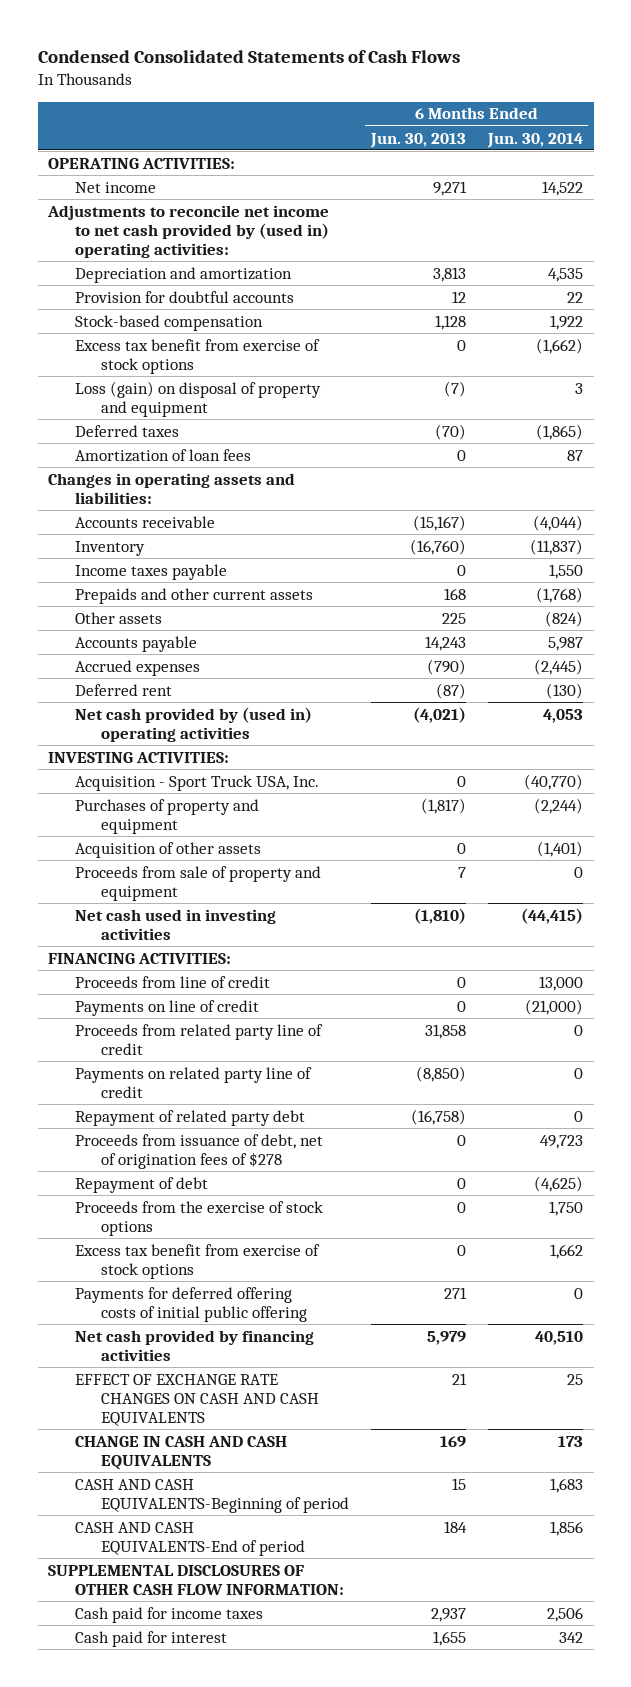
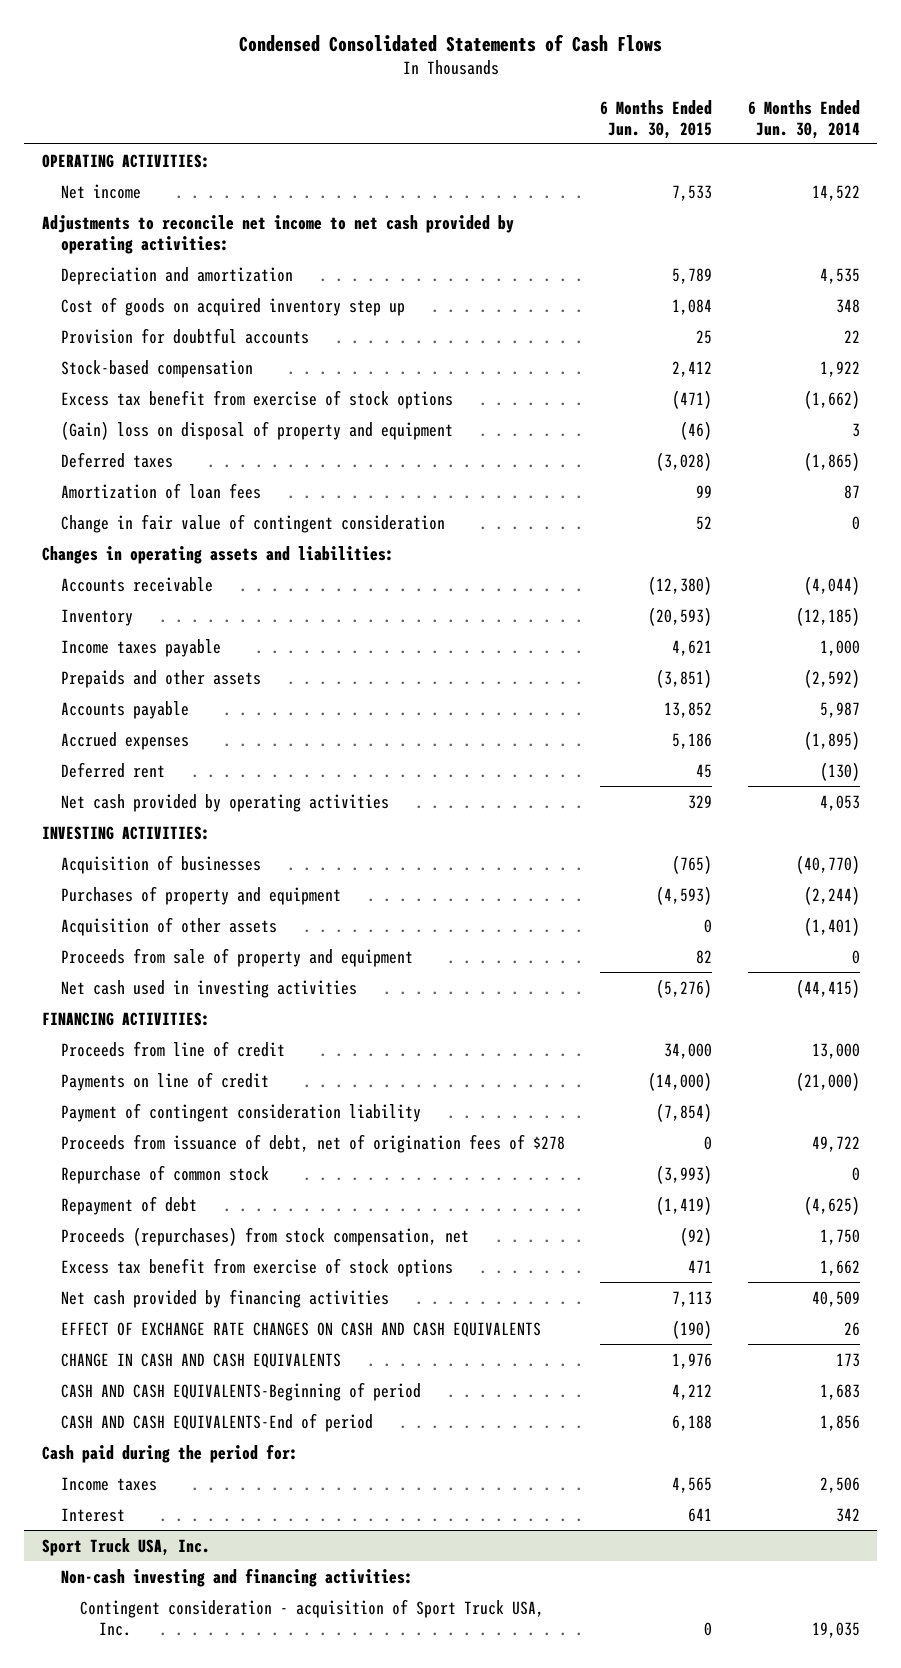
[369,132,466,148] Jun. 30, 2013 -> none
none -> [600,99,713,139] 6 Months Ended Jun. 30, 2015
[47,204,330,258] Adjustments to reconcile net income to net cash provided by (used in) operating activities: -> [41,214,514,254] Adjustments to reconcile net income to net cash provided by operating activities:
none -> [60,296,405,316] Cost of goods on acquired inventory step up
[74,380,321,417] Loss (gain) on disposal of property and equipment -> [60,420,453,440] (Gain) loss on disposal of property and equipment
none -> [60,513,445,533] Change in fair value of contingent consideration
[74,611,162,624] Other assets -> none
[529,538,583,555] (11,837) -> [795,606,860,626] (12,185)
[548,563,583,579] 1,550 -> [819,639,860,656] 1,000
[74,587,313,604] Prepaids and other current assets -> [60,669,261,688] Prepaids and other assets
[535,586,583,603] (1,768) -> [803,668,860,688] (2,592)
[533,658,583,675] (2,445) -> [803,730,860,750] (1,895)
[74,706,312,742] Net cash provided by (used in) operating activities -> [60,793,389,812] Net cash provided by operating activities
[74,774,319,791] Acquisition - Sport Truck USA, Inc. -> [60,854,261,874] Acquisition of businesses
[74,1023,323,1055] Proceeds from related party line of credit -> none
[74,1066,312,1098] Payments on related party line of credit -> none
[74,1109,305,1126] Repayment of related party debt -> none
none -> [60,1102,421,1122] Payment of contingent consideration liability
[539,1134,583,1149] 49,723 -> [811,1135,860,1152] 49,722
none -> [60,1164,269,1184] Repurchase of common stock
[74,1200,323,1236] Proceeds from the exercise of stock options -> [60,1226,469,1246] Proceeds (repurchases) from stock compensation, net
[74,1286,307,1322] Payments for deferred offering costs of initial public offering -> none
[534,1330,583,1345] 40,510 -> [811,1290,860,1307] 40,509
[566,1373,583,1385] 25 -> [843,1321,860,1336] 26
[48,1564,344,1595] SUPPLEMENTAL DISCLOSURES OF OTHER CASH FLOW INFORMATION: -> none
none -> [41,1443,298,1463] Cash paid during the period for:
[74,1606,263,1623] Cash paid for income taxes -> [60,1476,157,1491] Income taxes
[74,1630,227,1647] Cash paid for interest -> [60,1507,125,1522] Interest
none -> [41,1537,210,1556] Sport Truck USA, Inc.
none -> [60,1567,413,1587] Non-cash investing and financing activities:
none -> [80,1598,545,1636] Contingent consideration - acquisition of Sport Truck USA, Inc.

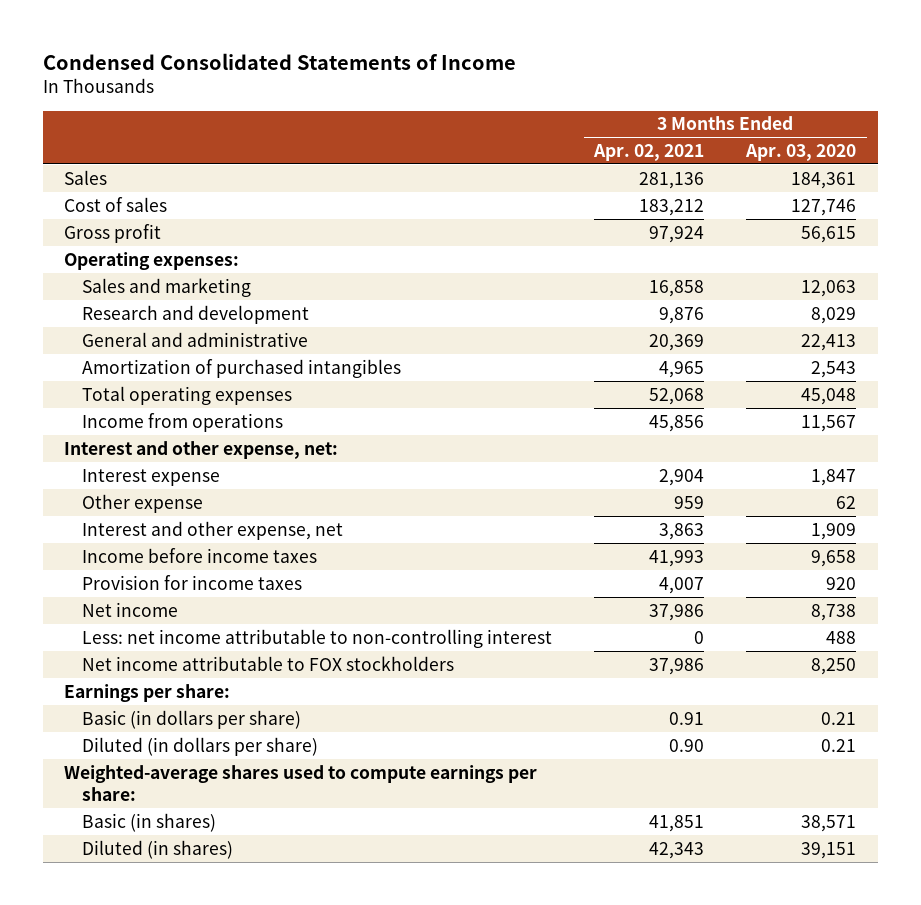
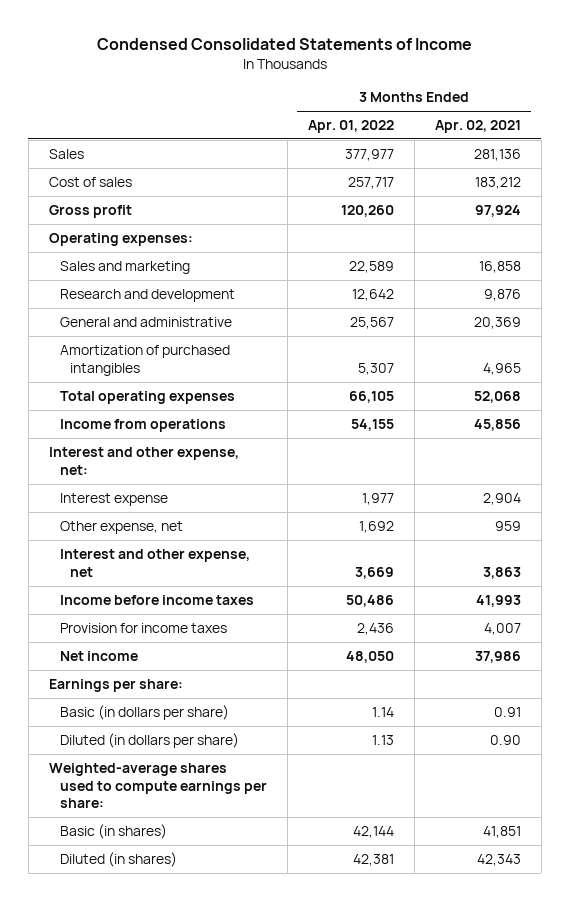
[745,143,857,161] Apr. 03, 2020 -> none
none -> [307,120,394,134] Apr. 01, 2022
[82,493,204,513] Other expense -> [59,521,183,535] Other expense, net
[82,628,553,648] Less: net income attributable to non-controlling interest -> none
[82,655,455,671] Net income attributable to FOX stockholders -> none

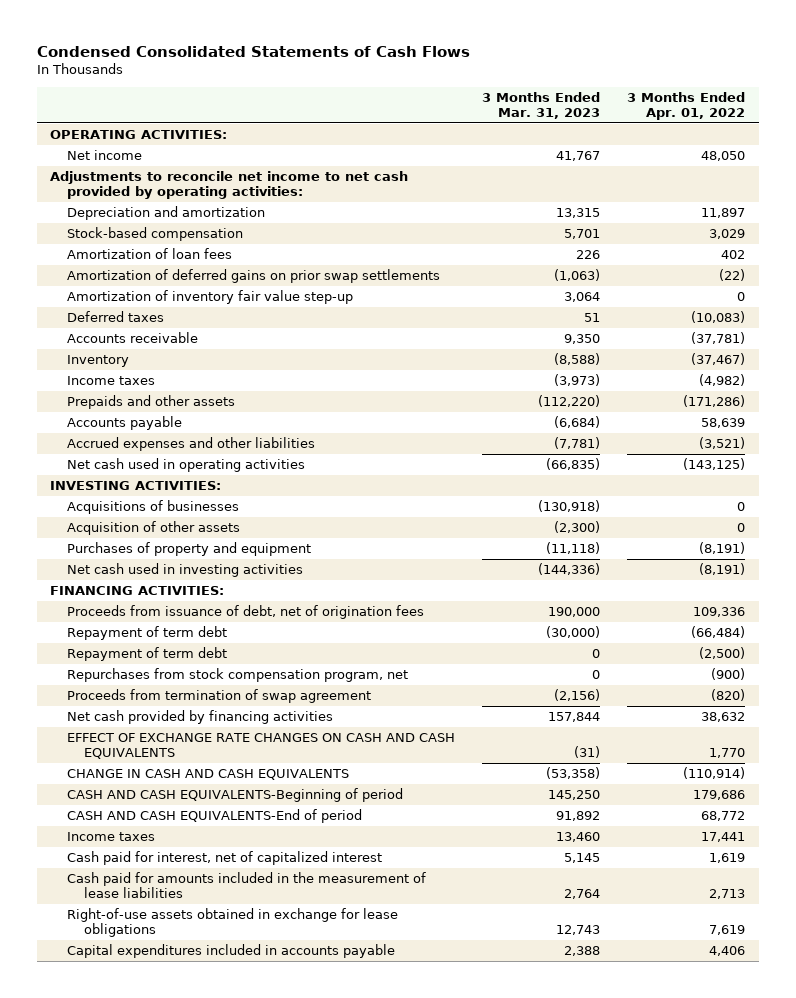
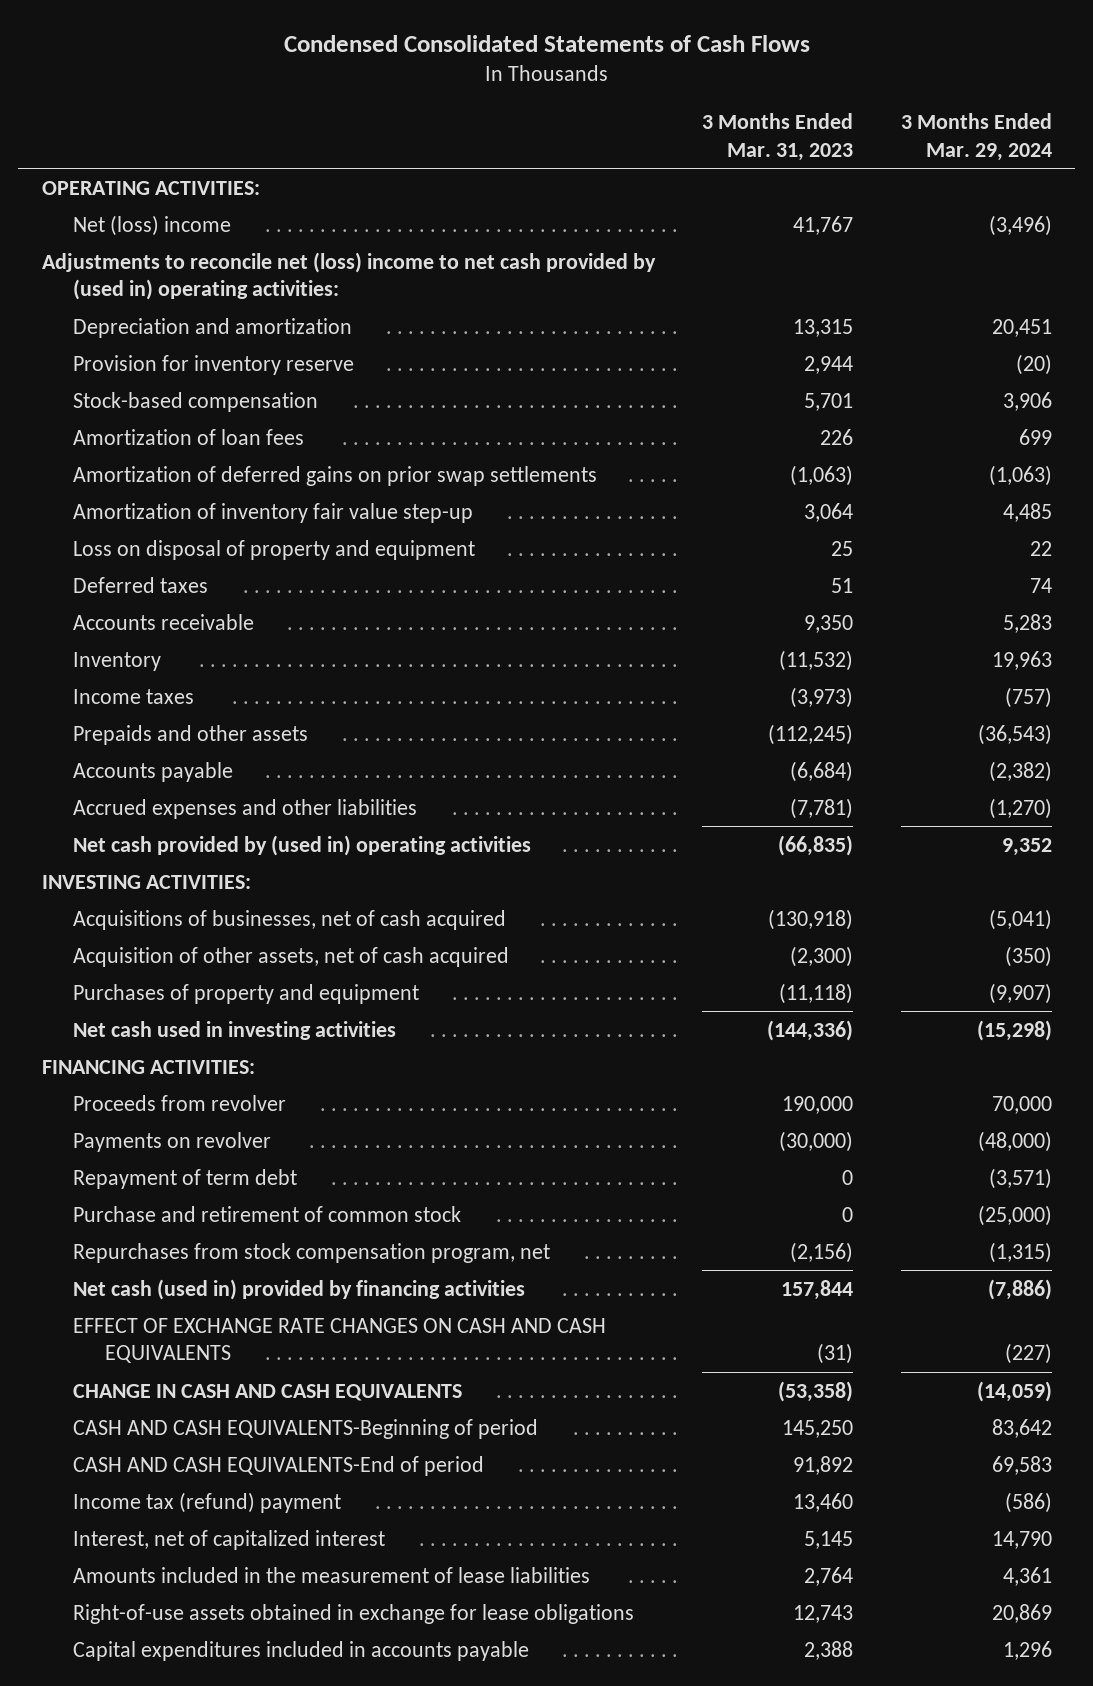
[627,91,746,120] 3 Months Ended Apr. 01, 2022 -> none
none -> [900,113,1052,161] 3 Months Ended Mar. 29, 2024
[67,150,143,161] Net income -> [73,214,232,236] Net (loss) income
[50,171,409,200] Adjustments to reconcile net income to net cash provided by operating activities: -> [41,251,656,301] Adjustments to reconcile net (loss) income to net cash provided by (used in) operating activities:
none -> [73,354,355,375] Provision for inventory reserve
none -> [73,539,476,560] Loss on disposal of property and equipment
[554,353,601,366] (8,588) -> [779,649,854,671] (11,532)
[538,395,601,408] (112,220) -> [768,723,854,745] (112,245)
[67,458,306,473] Net cash used in operating activities -> [73,834,532,856] Net cash provided by (used in) operating activities
[67,500,240,515] Acquisitions of businesses -> [73,909,507,930] Acquisitions of businesses, net of cash acquired
[67,521,241,536] Acquisition of other assets -> [73,946,510,967] Acquisition of other assets, net of cash acquired
[67,605,425,620] Proceeds from issuance of debt, net of origination fees -> [73,1094,287,1111] Proceeds from revolver
[67,626,228,641] Repayment of term debt -> [73,1131,272,1152] Payments on revolver
[67,689,372,704] Proceeds from termination of swap agreement -> none
none -> [73,1205,462,1222] Purchase and retirement of common stock
[592,670,601,680] 0 -> [790,1241,854,1263] (2,156)
[67,710,334,725] Net cash provided by financing activities -> [73,1278,526,1300] Net cash (used in) provided by financing activities
[67,832,156,842] Income taxes -> [73,1491,342,1513] Income tax (refund) payment
[67,851,383,866] Cash paid for interest, net of capitalized interest -> [73,1529,386,1550] Interest, net of capitalized interest
[67,872,427,899] Cash paid for amounts included in the measurement of lease liabilities -> [73,1566,591,1583] Amounts included in the measurement of lease liabilities

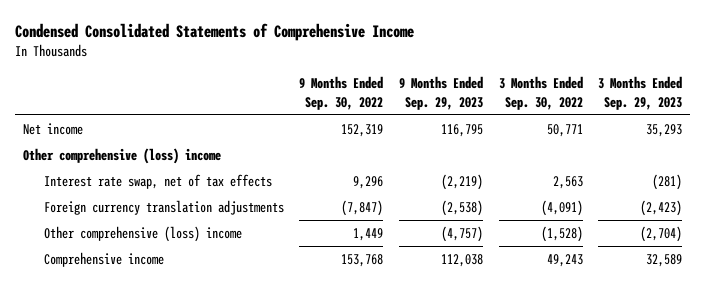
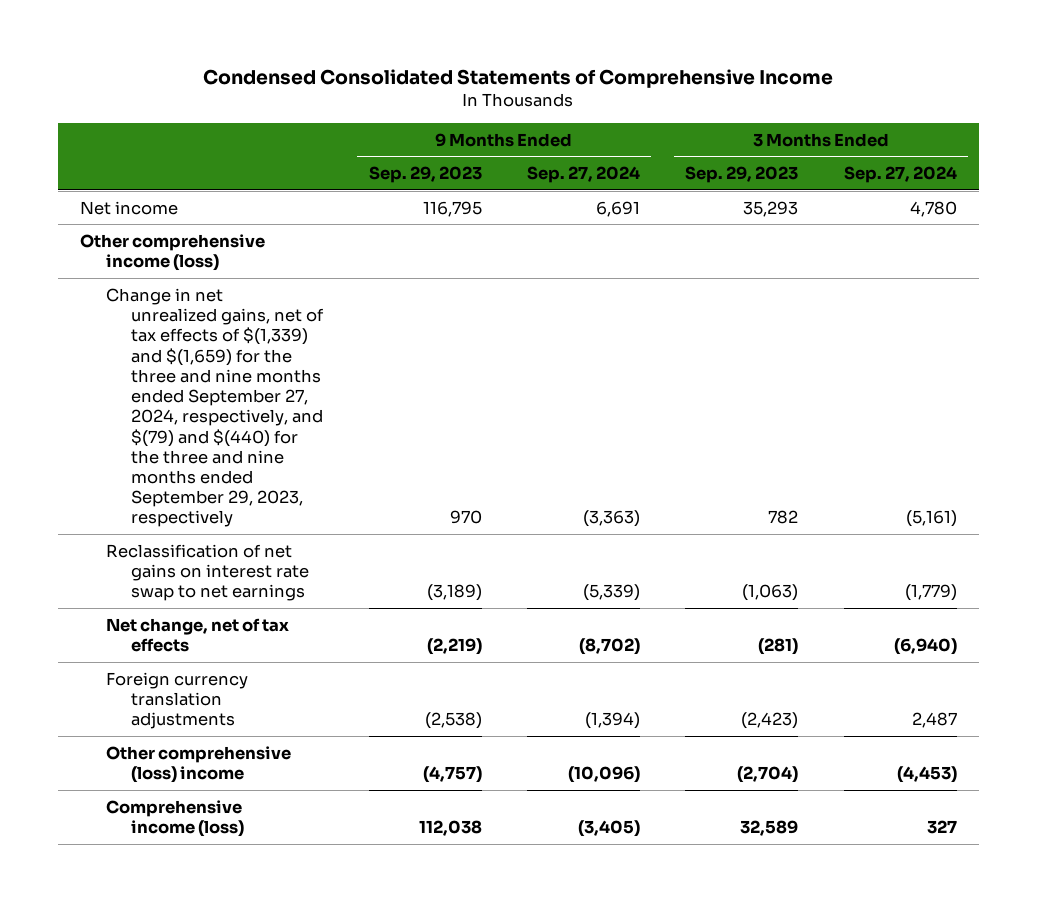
[299,76,384,110] 9 Months Ended Sep. 30, 2022 -> none
[498,76,583,110] 3 Months Ended Sep. 30, 2022 -> none
none -> [526,166,640,184] Sep. 27, 2024
none -> [843,166,957,184] Sep. 27, 2024
[22,147,221,164] Other comprehensive (loss) income -> [80,233,266,272] Other comprehensive income (loss)
none -> [105,287,325,528] Change in net unrealized gains, net of tax effects of $(1,339) and $(1,659) for the three and nine months ended September 27, 2024, respectively, and $(79) and $(440) for the three and nine months ended September 29, 2023, respectively
none -> [105,543,310,602] Reclassification of net gains on interest rate swap to net earnings
[43,173,272,189] Interest rate swap, net of tax effects -> [105,617,289,653] Net change, net of tax effects
[43,251,164,267] Comprehensive income -> [105,799,245,838] Comprehensive income (loss)

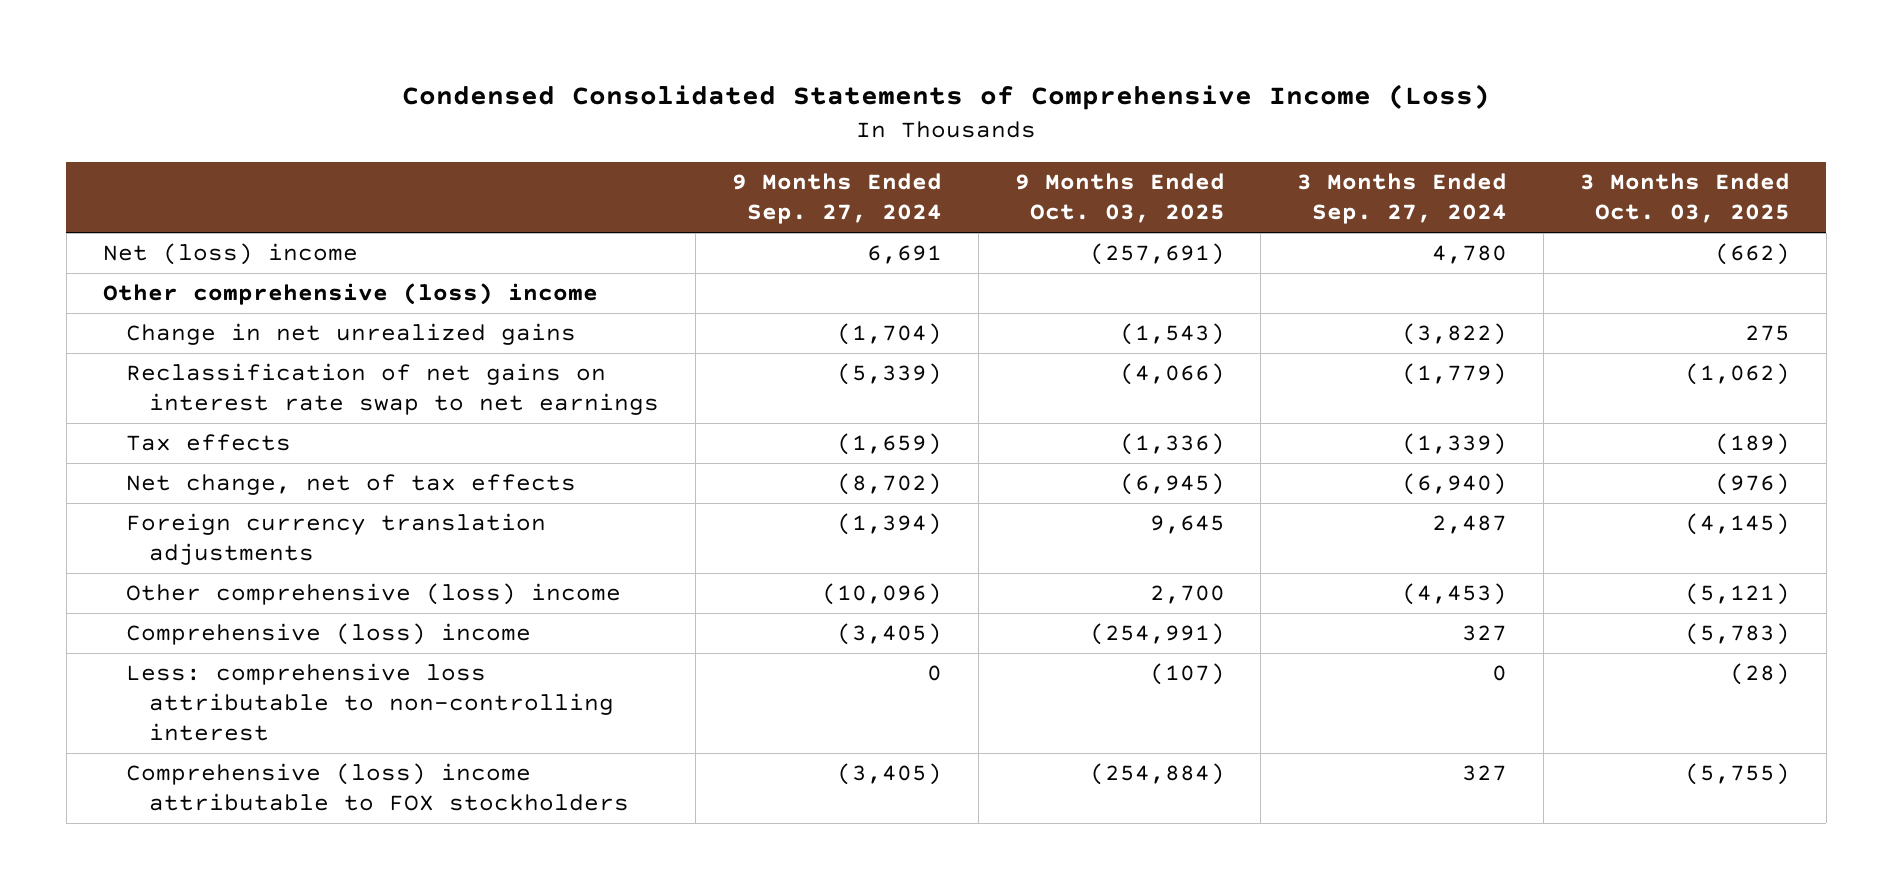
[203,68,834,88] Condensed Consolidated Statements of Comprehensive Income -> [402,84,1491,111] Condensed Consolidated Statements of Comprehensive Income (Loss)
[368,166,482,184] Sep. 29, 2023 -> none
[685,166,799,184] Sep. 29, 2023 -> none
none -> [1014,173,1225,224] 9 Months Ended Oct. 03, 2025
none -> [1579,173,1790,224] 3 Months Ended Oct. 03, 2025
[105,287,325,528] Change in net unrealized gains, net of tax effects of $(1,339) and $(1,659) for the three and nine months ended September 27, 2024, respectively, and $(79) and $(440) for the three and nine months ended September 29, 2023, respectively -> none
[80,200,179,215] Net income -> [102,243,358,266] Net (loss) income
[80,233,266,272] Other comprehensive income (loss) -> [102,283,598,306] Other comprehensive (loss) income
none -> [125,323,576,346] Change in net unrealized gains
none -> [125,434,291,452] Tax effects
[105,799,245,838] Comprehensive income (loss) -> [125,623,531,646] Comprehensive (loss) income
none -> [125,663,615,742] Less: comprehensive loss attributable to non-controlling interest
none -> [125,763,630,812] Comprehensive (loss) income attributable to FOX stockholders

